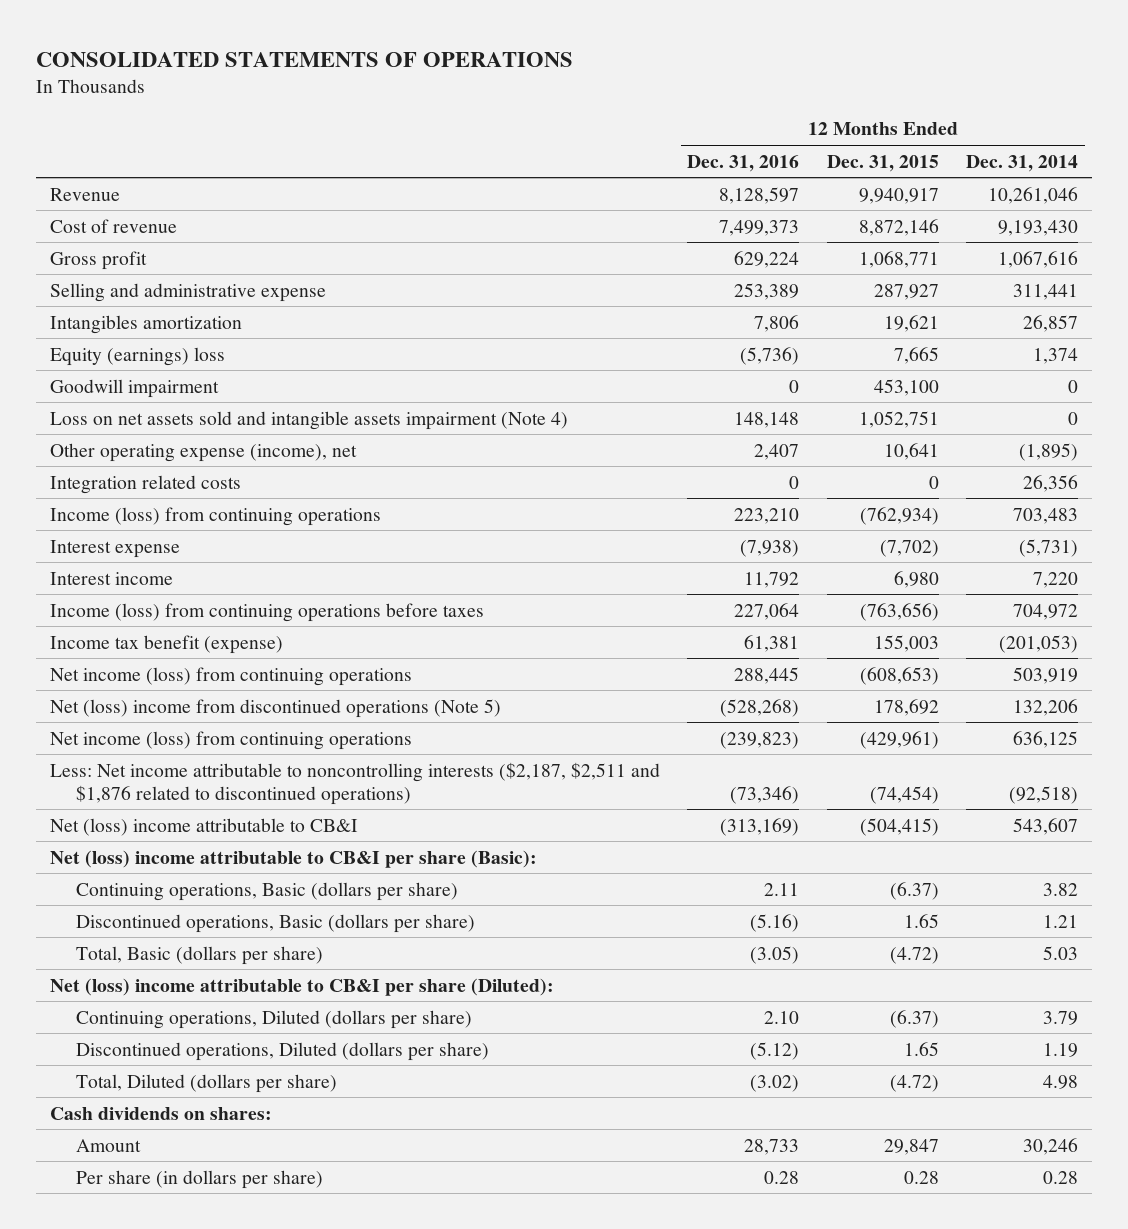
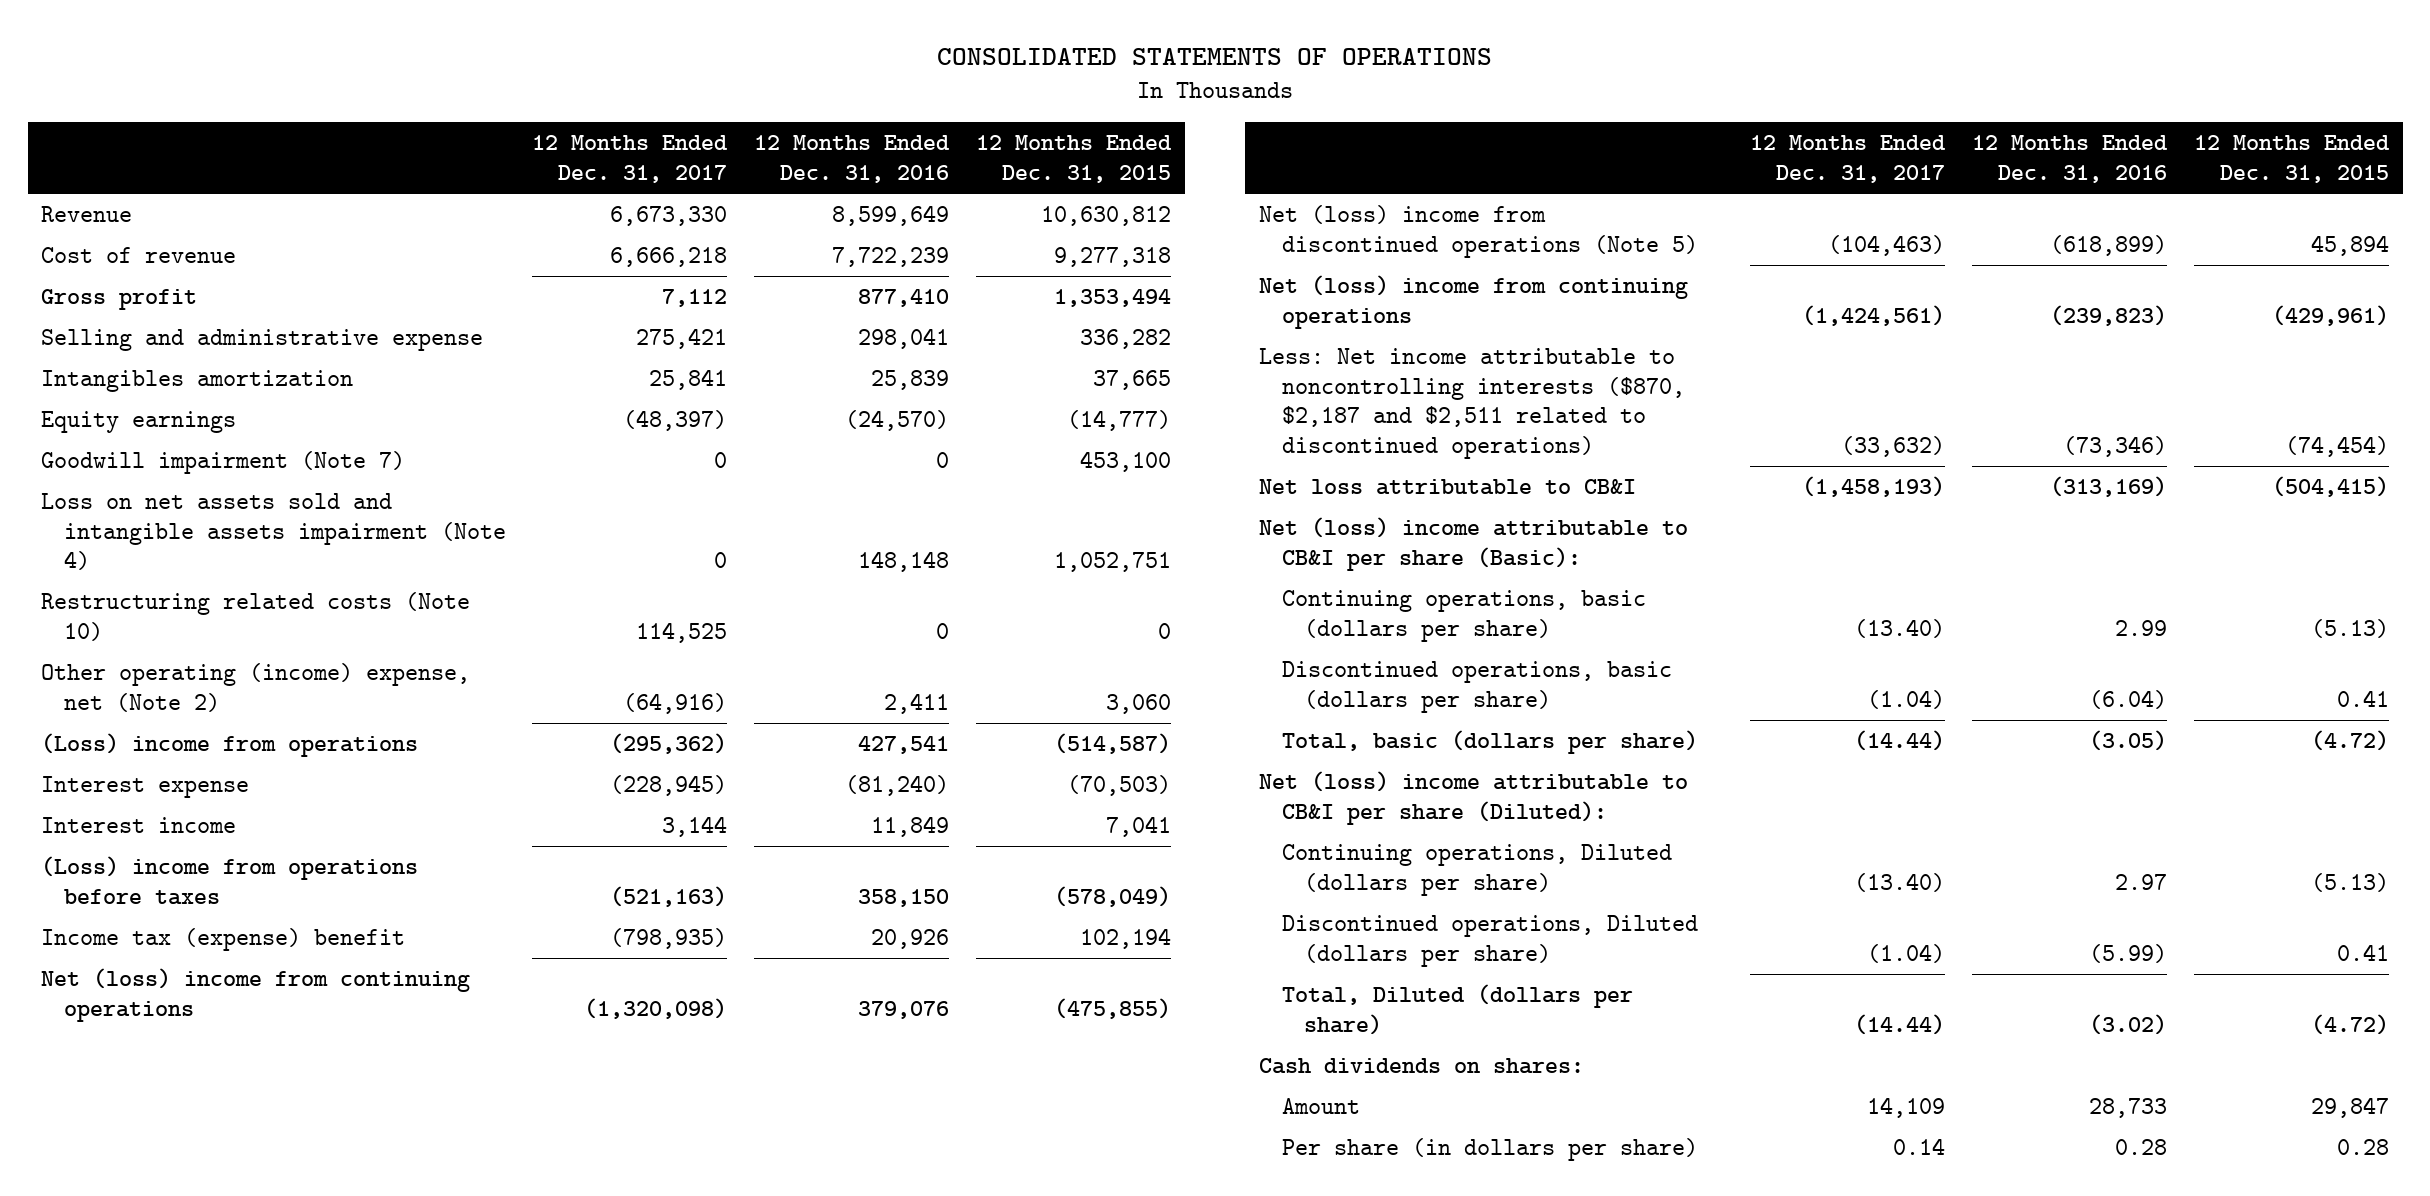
[966,154,1079,172] Dec. 31, 2014 -> none
none -> [532,135,729,184] 12 Months Ended Dec. 31, 2017
[719,186,800,204] 8,128,597 -> [832,204,950,226] 8,599,649
[858,187,939,204] 9,940,917 -> [1041,205,1172,226] 10,630,812
[719,219,800,236] 7,499,373 -> [832,246,950,267] 7,722,239
[858,218,939,236] 8,872,146 -> [1054,246,1172,267] 9,277,318
[734,250,800,268] 629,224 -> [858,288,950,307] 877,410
[858,250,939,268] 1,068,771 -> [1054,288,1172,307] 1,353,494
[734,282,800,300] 253,389 -> [858,327,950,349] 298,041
[873,283,939,300] 287,927 -> [1080,328,1172,349] 336,282
[754,314,800,332] 7,806 -> [871,369,950,390] 25,839
[883,314,939,332] 19,621 -> [1093,369,1172,390] 37,665
[49,346,225,366] Equity (earnings) loss -> [41,410,237,433] Equity earnings
[740,346,800,365] (5,736) -> [845,409,950,431] (24,570)
[893,346,939,364] 7,665 -> [1067,409,1172,431] (14,777)
[49,378,219,398] Goodwill impairment -> [41,450,406,474] Goodwill impairment (Note 7)
[49,474,241,494] Integration related costs -> none
none -> [41,591,471,641] Restructuring related costs (Note 10)
[49,442,357,462] Other operating expense (income), net -> [41,662,471,712] Other operating (income) expense, net (Note 2)
[754,443,800,460] 2,407 -> [884,692,950,714] 2,411
[883,442,939,460] 10,641 -> [1106,693,1172,714] 3,060
[49,506,381,526] Income (loss) from continuing operations -> [41,732,419,757] (Loss) income from operations
[734,507,800,524] 223,210 -> [858,735,950,754] 427,541
[859,506,939,525] (762,934) -> [1054,732,1172,754] (514,587)
[740,539,800,557] (7,938) -> [845,774,950,796] (81,240)
[879,539,939,557] (7,702) -> [1067,774,1172,796] (70,503)
[744,571,800,588] 11,792 -> [871,815,950,837] 11,849
[893,570,939,588] 6,980 -> [1106,815,1172,837] 7,041
[49,602,484,622] Income (loss) from continuing operations before taxes -> [41,855,419,905] (Loss) income from operations before taxes
[734,602,800,620] 227,064 -> [858,888,950,907] 358,150
[859,602,939,621] (763,656) -> [1054,885,1172,907] (578,049)
[49,634,283,654] Income tax benefit (expense) -> [41,927,406,951] Income tax (expense) benefit
[744,634,800,652] 61,381 -> [871,928,950,949] 20,926
[873,634,939,652] 155,003 -> [1080,927,1172,949] 102,194
[49,666,412,686] Net income (loss) from continuing operations -> [41,967,471,1022] Net (loss) income from continuing operations
[734,666,800,684] 288,445 -> [858,1000,950,1019] 379,076
[859,666,939,685] (608,653) -> [1054,997,1172,1019] (475,855)
[720,698,800,717] (528,268) -> [2050,234,2168,256] (618,899)
[873,698,939,716] 178,692 -> [2311,234,2390,256] 45,894
[49,730,412,750] Net income (loss) from continuing operations -> [1258,274,1688,329] Net (loss) income from continuing operations
[49,761,660,805] Less: Net income attributable to noncontrolling interests ($2,187, $2,511 and $1,876 related to discontinued operations) -> [1258,347,1685,459] Less: Net income attributable to noncontrolling interests ($870, $2,187 and $2,511 related to discontinued operations)
[49,817,358,836] Net (loss) income attributable to CB&I -> [1258,478,1636,495] Net loss attributable to CB&I
[75,881,458,901] Continuing operations, Basic (dollars per share) -> [1281,589,1646,642] Continuing operations, basic (dollars per share)
[764,882,800,896] 2.11 -> [2115,619,2168,636] 2.99
[889,881,939,900] (6.37) -> [2311,618,2390,638] (5.13)
[75,913,475,933] Discontinued operations, Basic (dollars per share) -> [1281,660,1672,713] Discontinued operations, basic (dollars per share)
[750,913,800,932] (5.16) -> [2089,689,2168,709] (6.04)
[903,913,939,928] 1.65 -> [2337,689,2390,707] 0.41
[75,945,323,965] Total, Basic (dollars per share) -> [1281,729,1698,754] Total, basic (dollars per share)
[764,1010,800,1024] 2.10 -> [2115,873,2168,890] 2.97
[889,1009,939,1028] (6.37) -> [2311,872,2390,892] (5.13)
[750,1041,800,1060] (5.12) -> [2089,943,2168,963] (5.99)
[903,1041,939,1056] 1.65 -> [2337,943,2390,961] 0.41

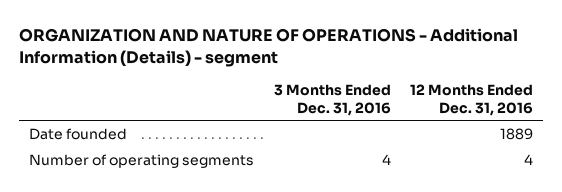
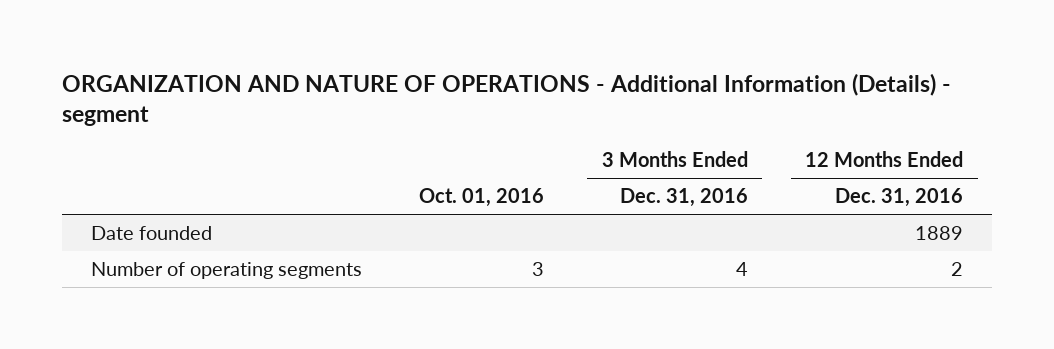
none -> [419,188,545,208] Oct. 01, 2016
[524,154,534,166] 4 -> [951,262,964,277] 2

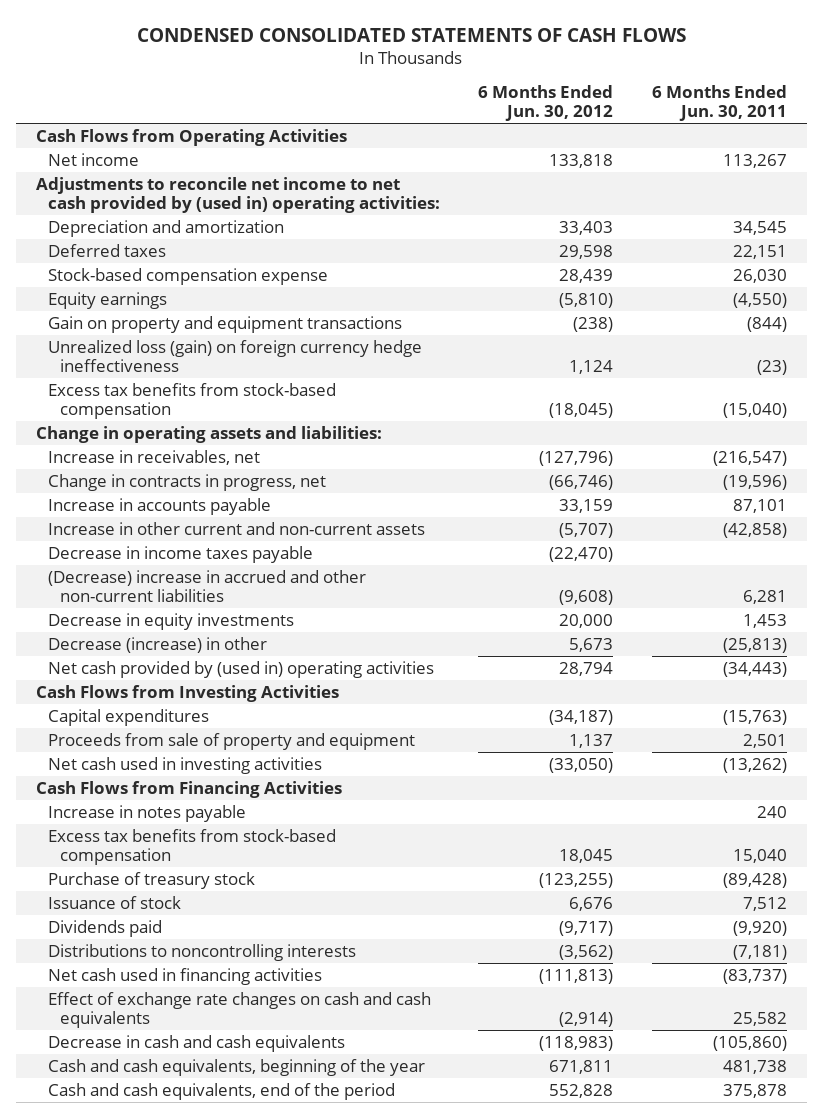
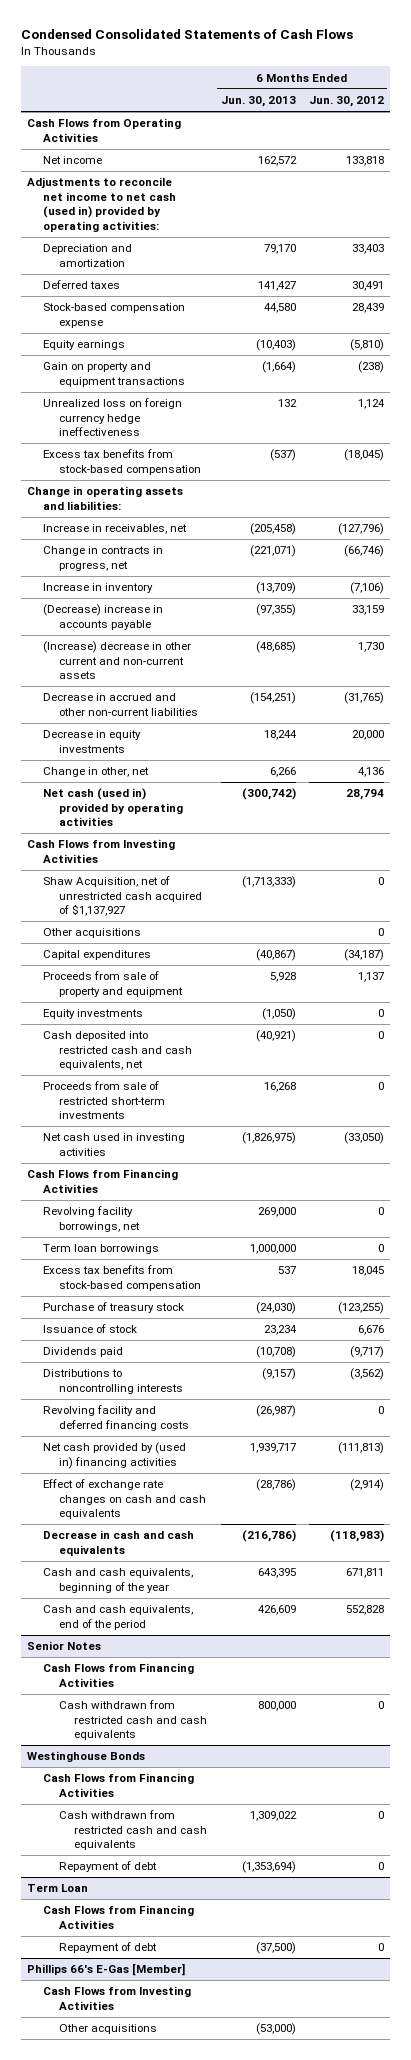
[137,27,687,42] CONDENSED CONSOLIDATED STATEMENTS OF CASH FLOWS -> [20,28,353,39] Condensed Consolidated Statements of Cash Flows
[652,84,788,122] 6 Months Ended Jun. 30, 2011 -> none
none -> [220,96,296,108] Jun. 30, 2013
[35,176,440,214] Adjustments to reconcile net income to net cash provided by (used in) operating activities: -> [27,177,177,232] Adjustments to reconcile net income to net cash (used in) provided by operating activities:
[559,244,614,259] 29,598 -> [351,281,384,292] 30,491
[47,339,422,373] Unrealized loss (gain) on foreign currency hedge ineffectiveness -> [43,398,183,437] Unrealized loss on foreign currency hedge ineffectiveness
[47,545,313,563] Decrease in income taxes payable -> none
none -> [43,583,154,594] Increase in inventory
[47,497,271,515] Increase in accounts payable -> [43,604,164,630] (Decrease) increase in accounts payable
[47,521,425,535] Increase in other current and non-current assets -> [43,641,192,680] (Increase) decrease in other current and non-current assets
[559,522,614,538] (5,707) -> [357,642,384,653] 1,730
[47,569,366,603] (Decrease) increase in accrued and other non-current liabilities -> [43,693,198,716] Decrease in accrued and other non-current liabilities
[559,590,614,606] (9,608) -> [343,692,384,705] (31,765)
[47,636,267,653] Decrease (increase) in other -> [43,767,150,778] Change in other, net
[569,637,614,652] 5,673 -> [357,767,384,778] 4,136
[47,660,434,678] Net cash provided by (used in) operating activities -> [43,788,183,827] Net cash (used in) provided by operating activities
none -> [43,876,202,917] Shaw Acquisition, net of unrestricted cash acquired of $1,137,927
none -> [43,928,142,939] Other acquisitions
none -> [43,1009,144,1020] Equity investments
none -> [43,1031,192,1071] Cash deposited into restricted cash and cash equivalents, net
none -> [43,1081,165,1120] Proceeds from sale of restricted short-term investments
[47,804,246,822] Increase in notes payable -> none
none -> [43,1206,140,1232] Revolving facility borrowings, net
none -> [43,1244,160,1255] Term loan borrowings
none -> [43,1405,189,1431] Revolving facility and deferred financing costs
[47,967,322,985] Net cash used in financing activities -> [43,1442,187,1469] Net cash provided by (used in) financing activities
none -> [27,1641,102,1651] Senior Notes
none -> [43,1663,195,1687] Cash Flows from Financing Activities
none -> [58,1700,208,1741] Cash withdrawn from restricted cash and cash equivalents
none -> [27,1751,146,1763] Westinghouse Bonds
none -> [43,1773,195,1797] Cash Flows from Financing Activities
none -> [58,1810,208,1851] Cash withdrawn from restricted cash and cash equivalents
none -> [58,1861,157,1873] Repayment of debt
none -> [27,1884,89,1893] Term Loan
none -> [43,1905,195,1929] Cash Flows from Financing Activities
none -> [58,1942,157,1954] Repayment of debt
none -> [27,1963,186,1977] Phillips 66's E-Gas [Member]
none -> [43,1986,192,2010] Cash Flows from Investing Activities
none -> [58,2024,157,2035] Other acquisitions

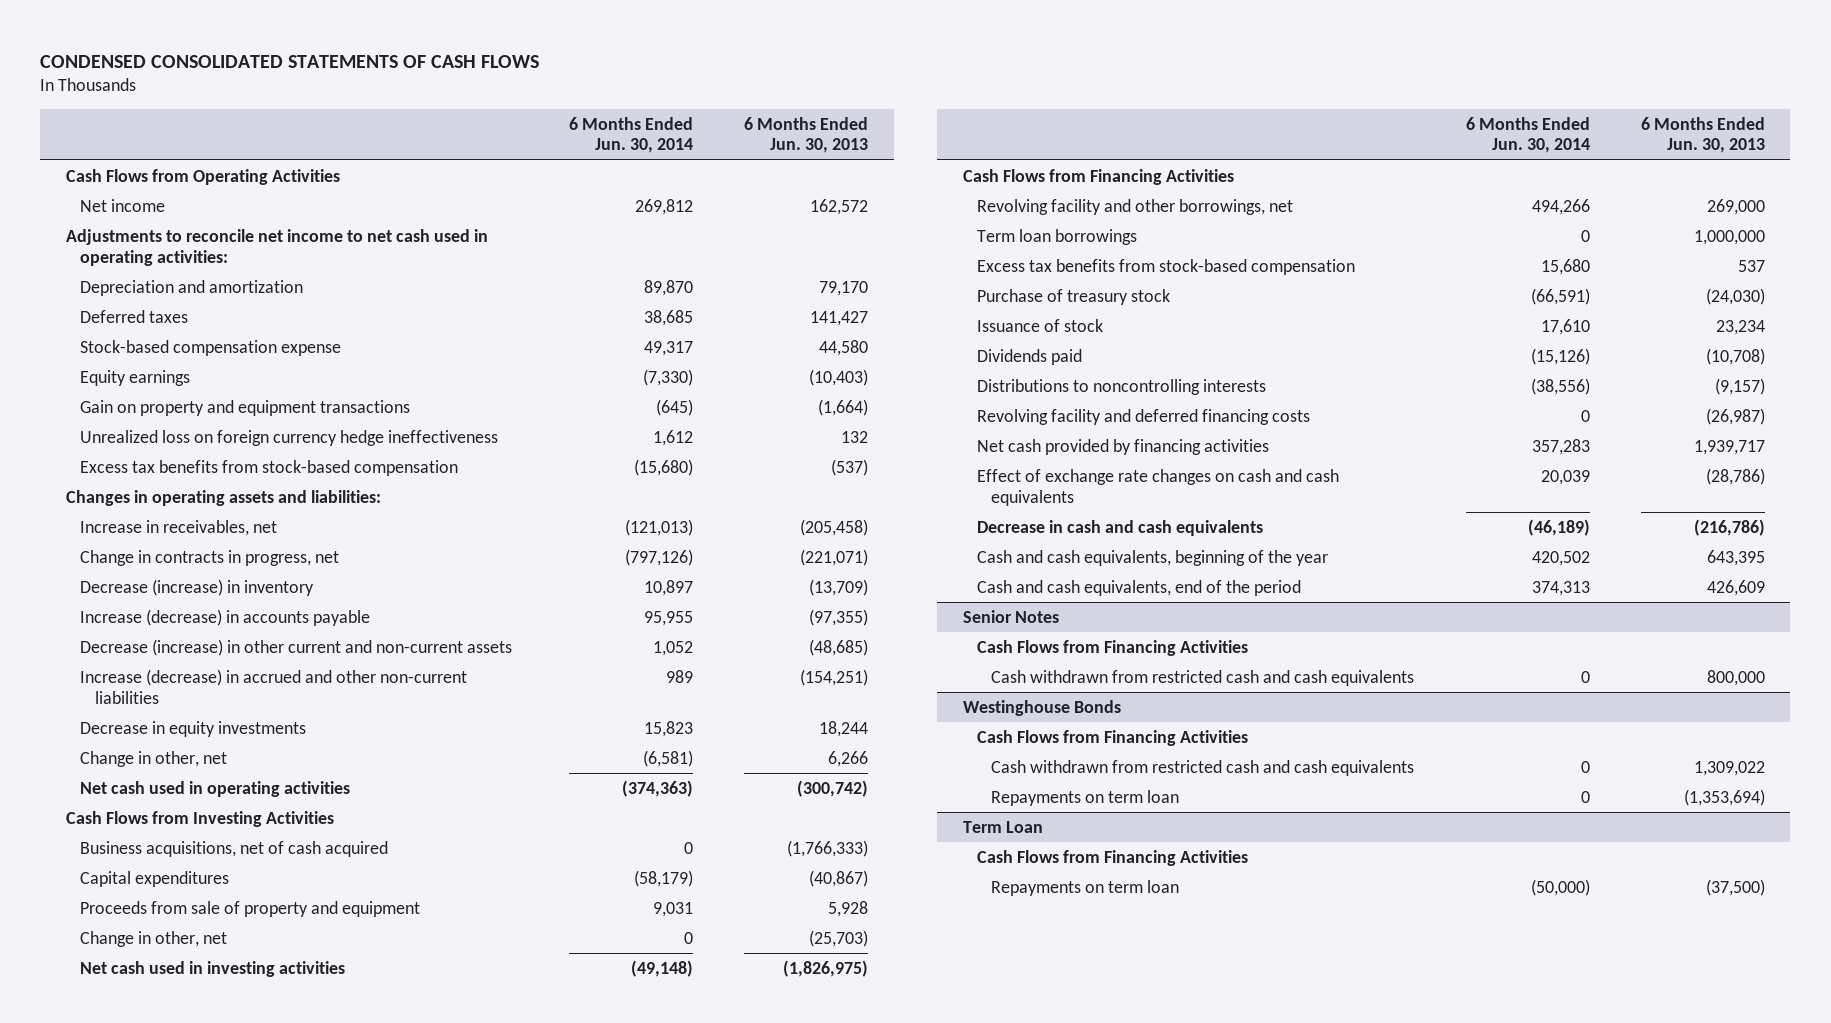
[20,28,353,39] Condensed Consolidated Statements of Cash Flows -> [40,54,540,68] CONDENSED CONSOLIDATED STATEMENTS OF CASH FLOWS
[308,96,384,108] Jun. 30, 2012 -> none
none -> [568,116,693,154] 6 Months Ended Jun. 30, 2014
[27,177,177,232] Adjustments to reconcile net income to net cash (used in) provided by operating activities: -> [66,228,489,266] Adjustments to reconcile net income to net cash used in operating activities:
[27,486,184,510] Change in operating assets and liabilities: -> [66,489,382,506] Changes in operating assets and liabilities:
[43,583,154,594] Increase in inventory -> [80,578,315,596] Decrease (increase) in inventory
[43,604,164,630] (Decrease) increase in accounts payable -> [80,608,371,626] Increase (decrease) in accounts payable
[43,641,192,680] (Increase) decrease in other current and non-current assets -> [80,638,513,656] Decrease (increase) in other current and non-current assets
[43,693,198,716] Decrease in accrued and other non-current liabilities -> [80,668,468,704] Increase (decrease) in accrued and other non-current liabilities
[43,788,183,827] Net cash (used in) provided by operating activities -> [80,780,351,797] Net cash used in operating activities
[43,928,142,939] Other acquisitions -> none
[43,876,202,917] Shaw Acquisition, net of unrestricted cash acquired of $1,137,927 -> [80,840,389,857] Business acquisitions, net of cash acquired
[241,876,296,889] (1,713,333) -> [786,839,868,857] (1,766,333)
[43,1009,144,1020] Equity investments -> none
[43,1031,192,1071] Cash deposited into restricted cash and cash equivalents, net -> none
[43,1081,165,1120] Proceeds from sale of restricted short-term investments -> none
none -> [80,930,228,947] Change in other, net
[43,1206,140,1232] Revolving facility borrowings, net -> [977,198,1294,215] Revolving facility and other borrowings, net
[43,1442,187,1469] Net cash provided by (used in) financing activities -> [977,438,1270,455] Net cash provided by financing activities
[58,1861,157,1873] Repayment of debt -> [991,789,1180,806] Repayments on term loan
[27,1963,186,1977] Phillips 66's E-Gas [Member] -> none
[43,1986,192,2010] Cash Flows from Investing Activities -> none
[58,2024,157,2035] Other acquisitions -> none
[58,1942,157,1954] Repayment of debt -> [991,879,1180,896] Repayments on term loan

